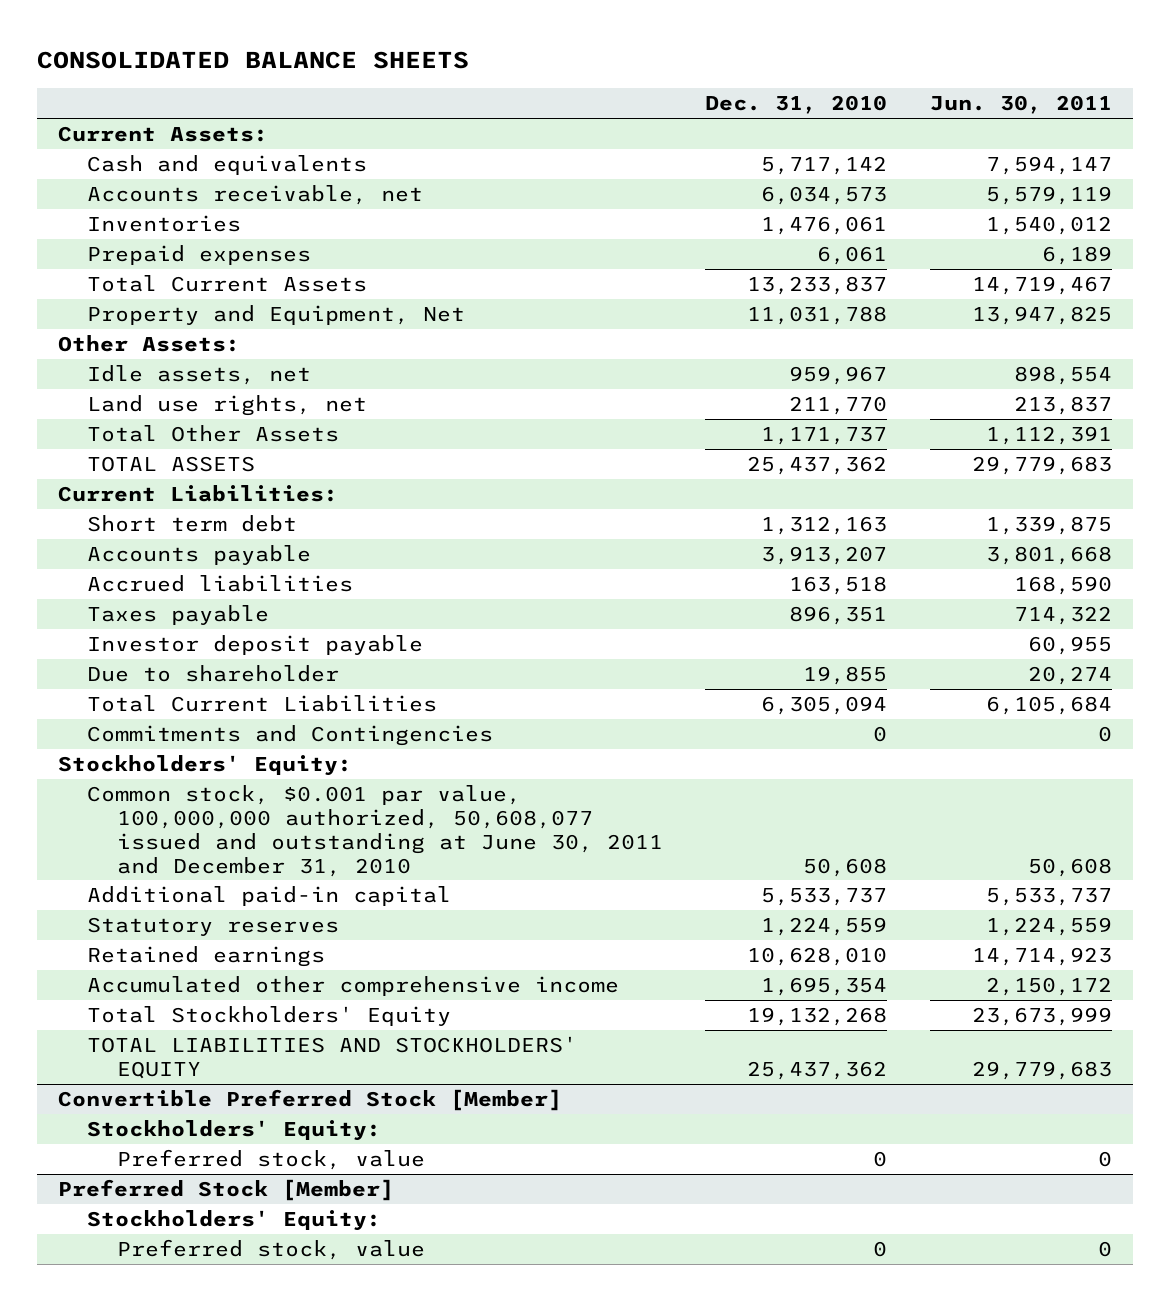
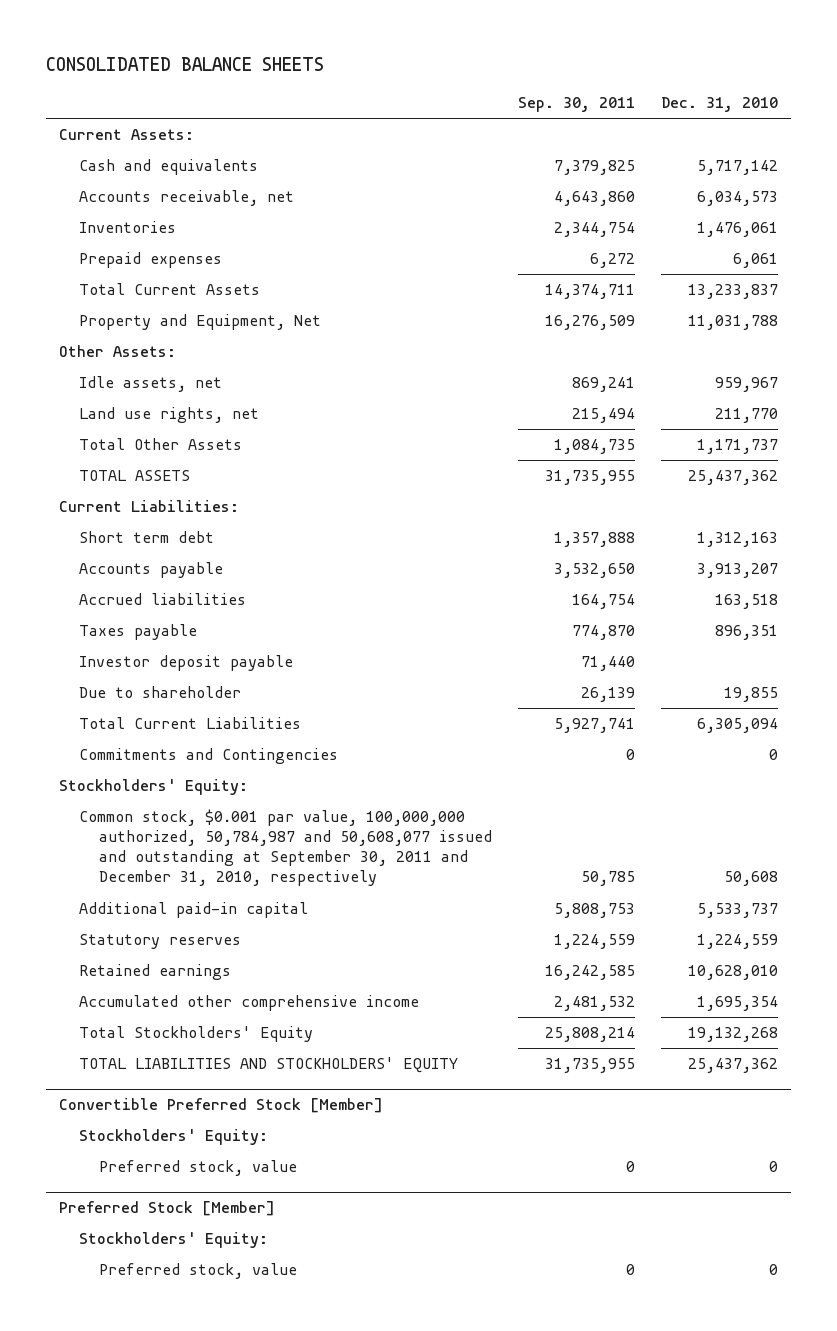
[929,95,1112,115] Jun. 30, 2011 -> none
none -> [517,96,635,112] Sep. 30, 2011
[87,784,663,877] Common stock, $0.001 par value, 100,000,000 authorized, 50,608,077 issued and outstanding at June 30, 2011 and December 31, 2010 -> [78,809,493,887] Common stock, $0.001 par value, 100,000,000 authorized, 50,784,987 and 50,608,077 issued and outstanding at September 30, 2011 and December 31, 2010, respectively

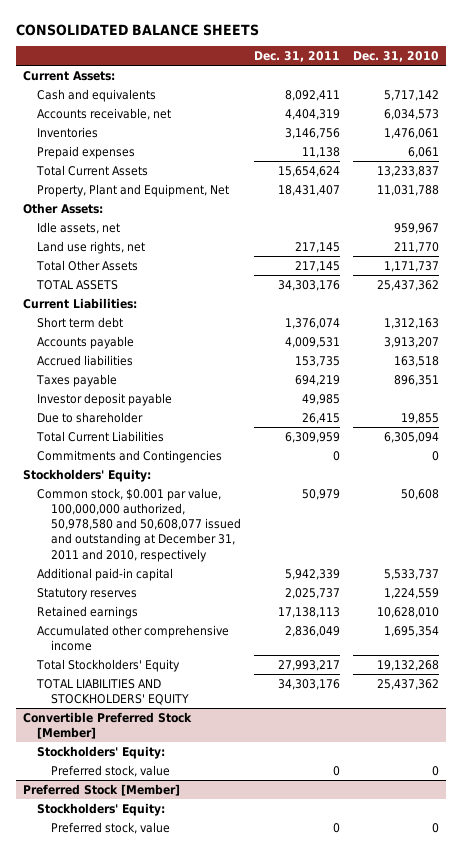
[517,96,635,112] Sep. 30, 2011 -> none
none -> [254,51,341,63] Dec. 31, 2011
[78,314,321,331] Property and Equipment, Net -> [36,183,229,197] Property, Plant and Equipment, Net
[78,809,493,887] Common stock, $0.001 par value, 100,000,000 authorized, 50,784,987 and 50,608,077 issued and outstanding at September 30, 2011 and December 31, 2010, respectively -> [36,487,241,562] Common stock, $0.001 par value, 100,000,000 authorized, 50,978,580 and 50,608,077 issued and outstanding at December 31, 2011 and 2010, respectively

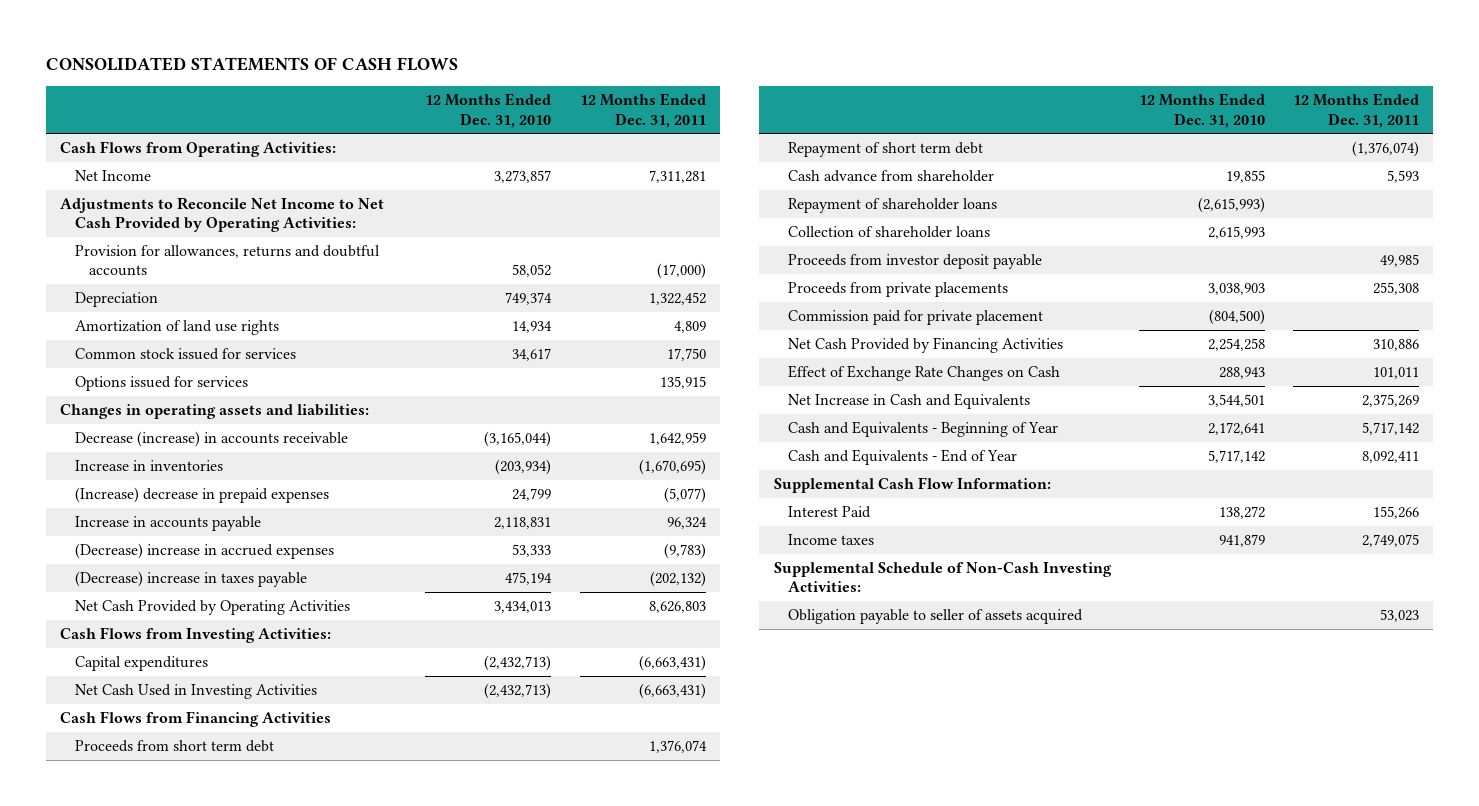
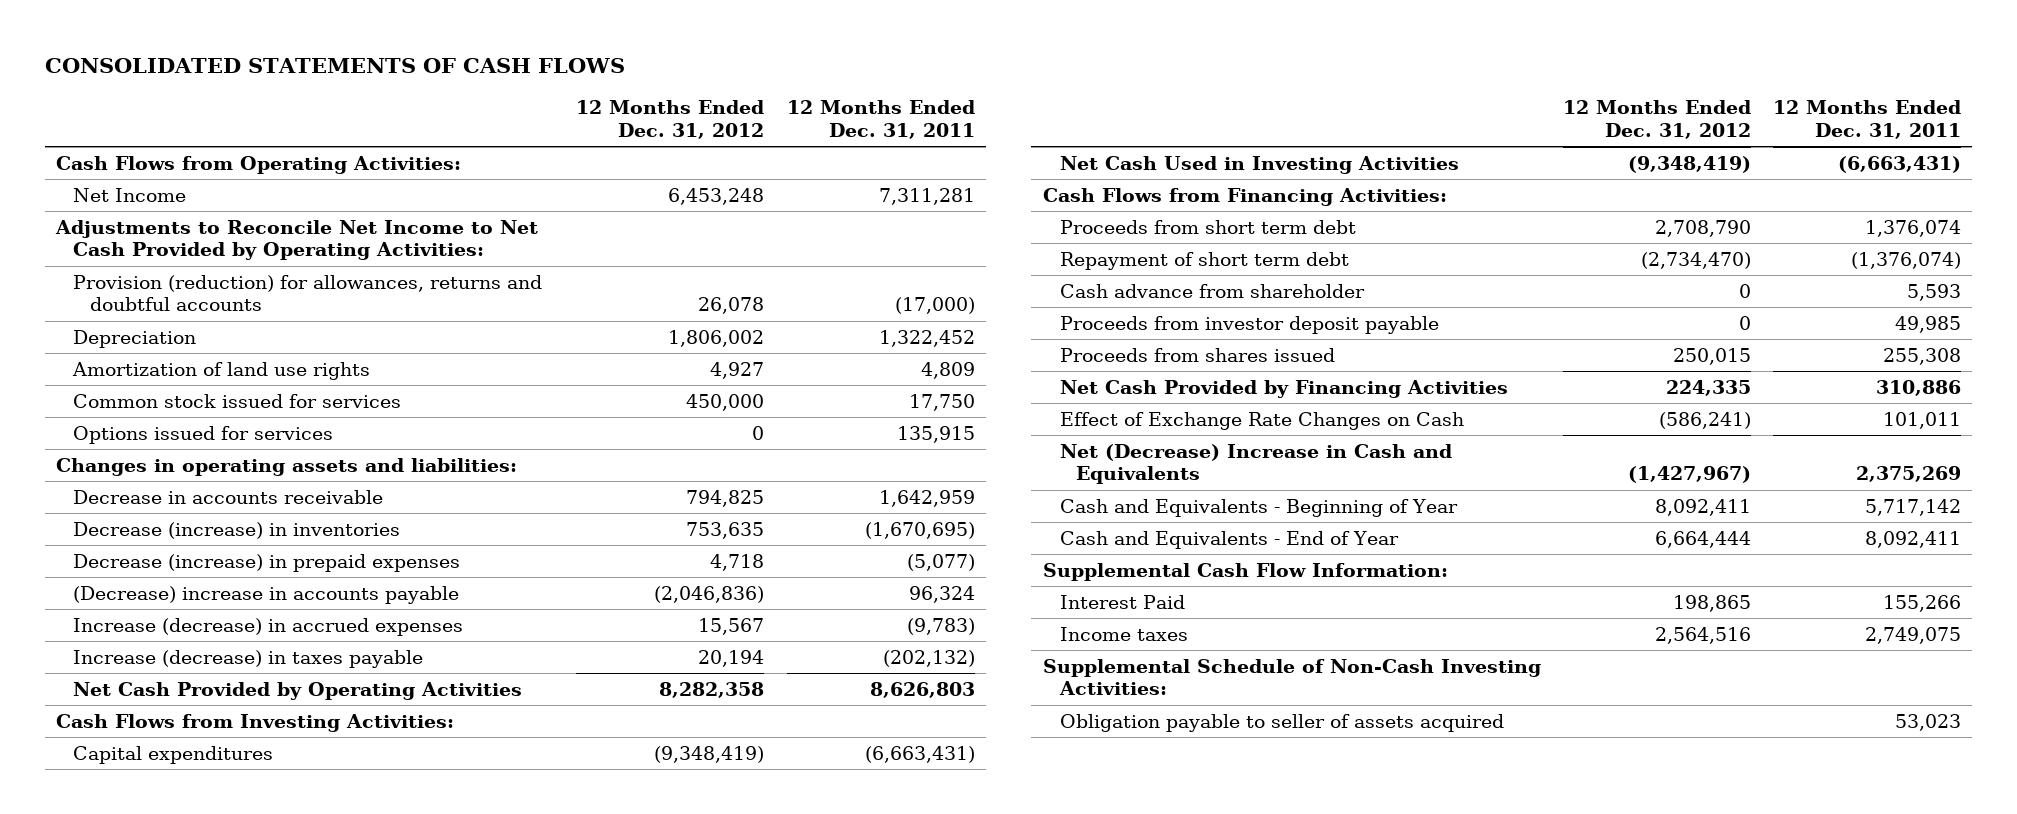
[425,93,552,128] 12 Months Ended Dec. 31, 2010 -> none
none -> [576,100,765,140] 12 Months Ended Dec. 31, 2012
[74,244,380,277] Provision for allowances, returns and doubtful accounts -> [73,274,543,312] Provision (reduction) for allowances, returns and doubtful accounts
[74,430,348,447] Decrease (increase) in accounts receivable -> [73,489,384,504] Decrease in accounts receivable
[74,459,223,471] Increase in inventories -> [73,521,401,539] Decrease (increase) in inventories
[74,486,329,503] (Increase) decrease in prepaid expenses -> [73,553,461,572] Decrease (increase) in prepaid expenses
[74,515,261,531] Increase in accounts payable -> [73,585,460,604] (Decrease) increase in accounts payable
[74,542,334,559] (Decrease) increase in accrued expenses -> [73,617,464,636] Increase (decrease) in accrued expenses
[74,570,307,587] (Decrease) increase in taxes payable -> [73,649,424,668] Increase (decrease) in taxes payable
[60,710,332,727] Cash Flows from Financing Activities -> [1042,187,1447,206] Cash Flows from Financing Activities:
[788,197,998,213] Repayment of shareholder loans -> none
[788,225,991,238] Collection of shareholder loans -> none
[788,309,1044,325] Commission paid for private placement -> none
[788,281,1009,297] Proceeds from private placements -> [1059,347,1335,362] Proceeds from shares issued
[788,392,1031,409] Net Increase in Cash and Equivalents -> [1059,443,1452,485] Net (Decrease) Increase in Cash and Equivalents

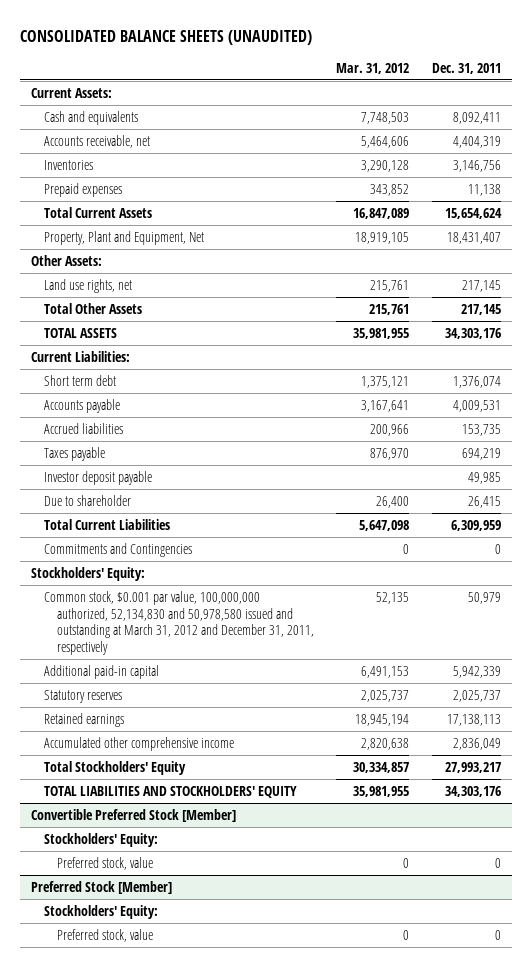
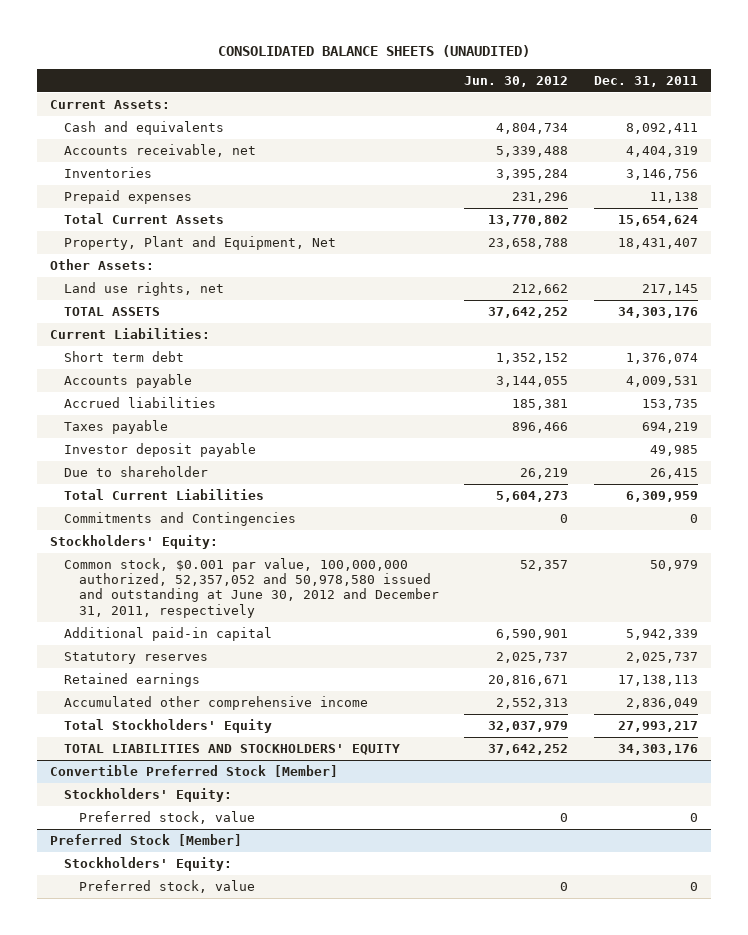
[336,62,410,74] Mar. 31, 2012 -> none
none -> [464,75,569,87] Jun. 30, 2012
[44,303,143,315] Total Other Assets -> none
[44,591,314,655] Common stock, $0.001 par value, 100,000,000 authorized, 52,134,830 and 50,978,580 issued and outstanding at March 31, 2012 and December 31, 2011, respectively -> [64,558,439,618] Common stock, $0.001 par value, 100,000,000 authorized, 52,357,052 and 50,978,580 issued and outstanding at June 30, 2012 and December 31, 2011, respectively

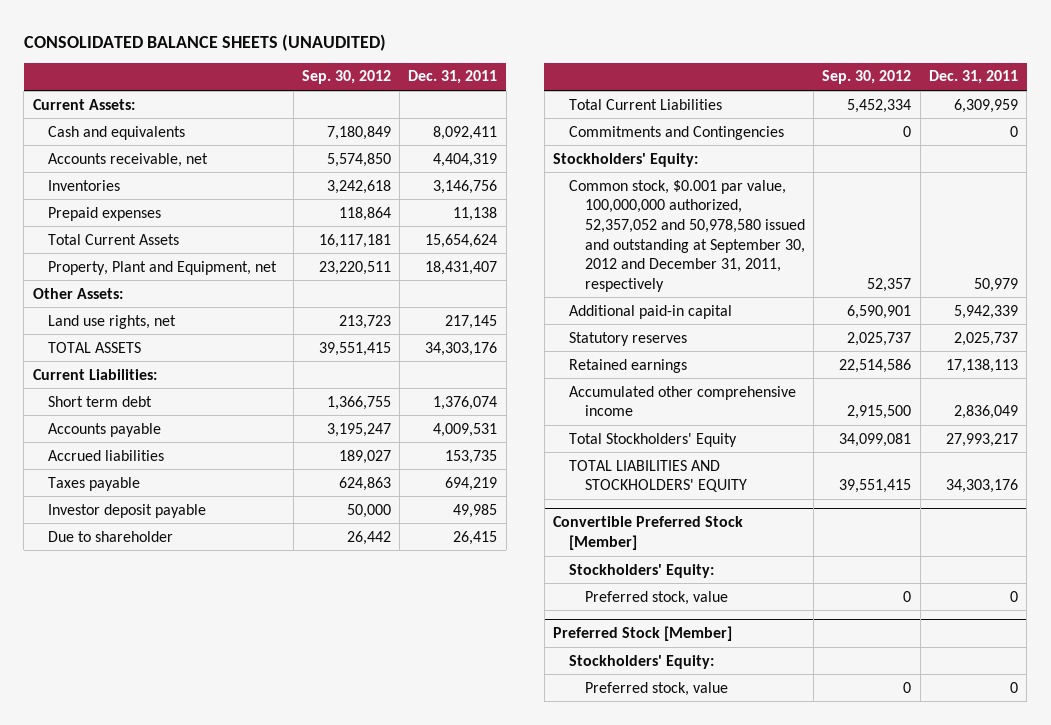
[464,75,569,87] Jun. 30, 2012 -> none
none -> [301,70,391,85] Sep. 30, 2012
[64,236,337,251] Property, Plant and Equipment, Net -> [48,260,278,275] Property, Plant and Equipment, net
[64,558,439,618] Common stock, $0.001 par value, 100,000,000 authorized, 52,357,052 and 50,978,580 issued and outstanding at June 30, 2012 and December 31, 2011, respectively -> [569,179,805,292] Common stock, $0.001 par value, 100,000,000 authorized, 52,357,052 and 50,978,580 issued and outstanding at September 30, 2012 and December 31, 2011, respectively

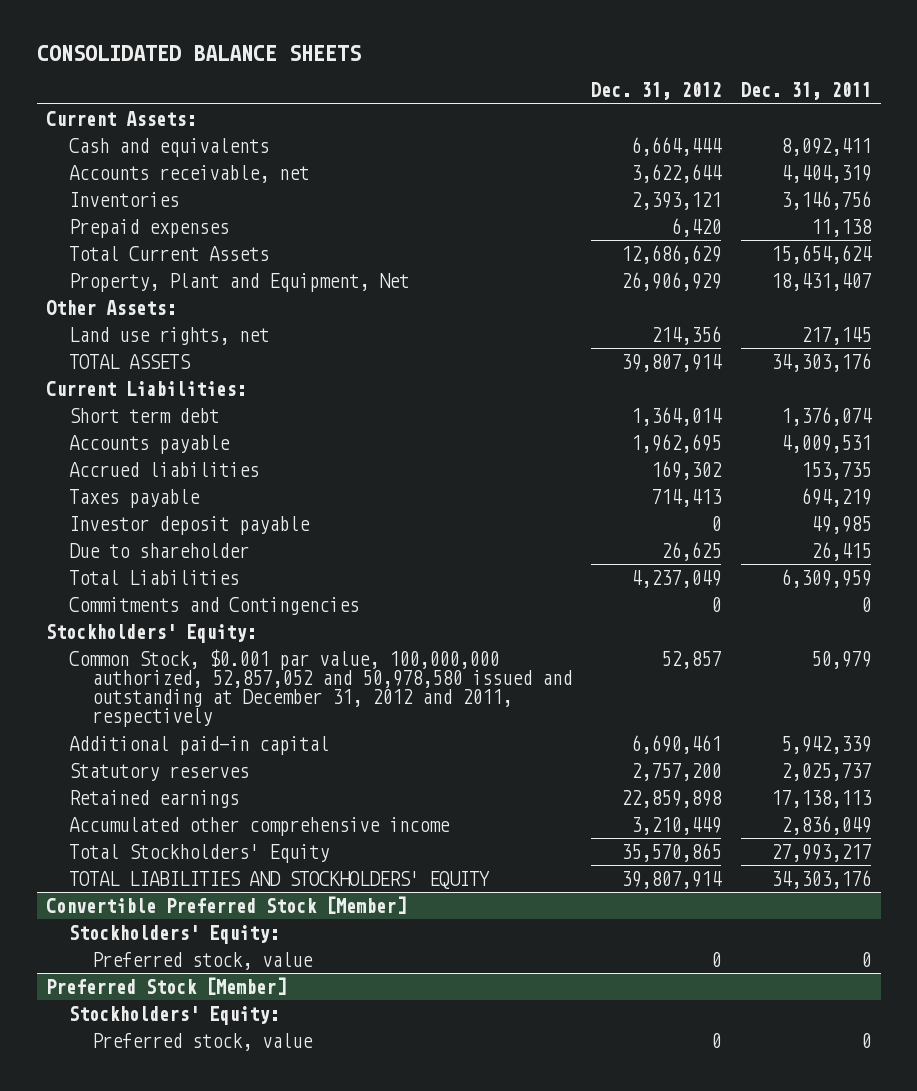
[23,33,386,51] CONSOLIDATED BALANCE SHEETS (UNAUDITED) -> [36,44,361,61] CONSOLIDATED BALANCE SHEETS
[301,70,391,85] Sep. 30, 2012 -> none
none -> [591,82,722,101] Dec. 31, 2012
[48,260,278,275] Property, Plant and Equipment, net -> [69,272,410,292] Property, Plant and Equipment, Net
[569,98,723,110] Total Current Liabilities -> [69,569,240,585] Total Liabilities
[569,179,805,292] Common stock, $0.001 par value, 100,000,000 authorized, 52,357,052 and 50,978,580 issued and outstanding at September 30, 2012 and December 31, 2011, respectively -> [69,648,572,728] Common Stock, $0.001 par value, 100,000,000 authorized, 52,857,052 and 50,978,580 issued and outstanding at December 31, 2012 and 2011, respectively

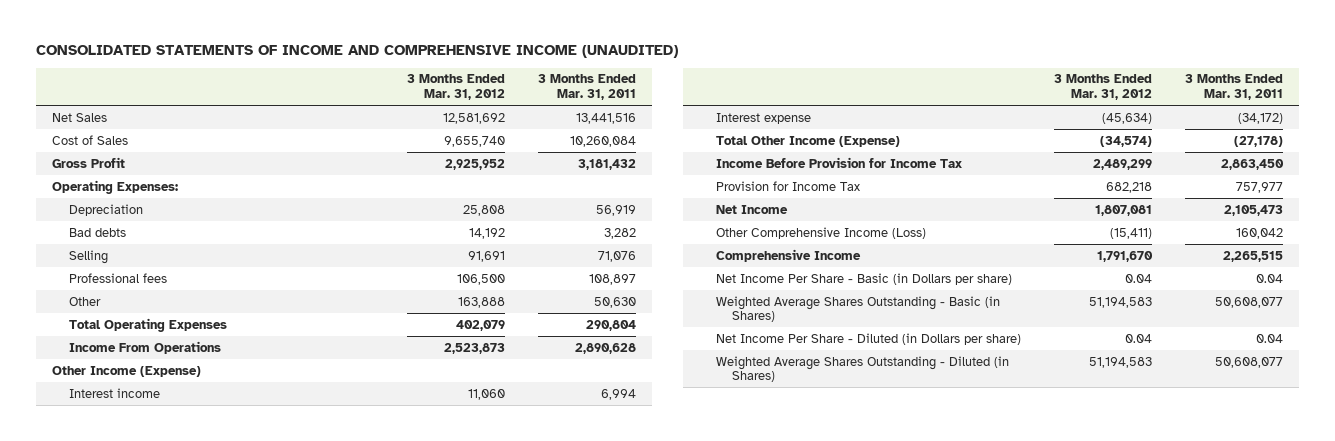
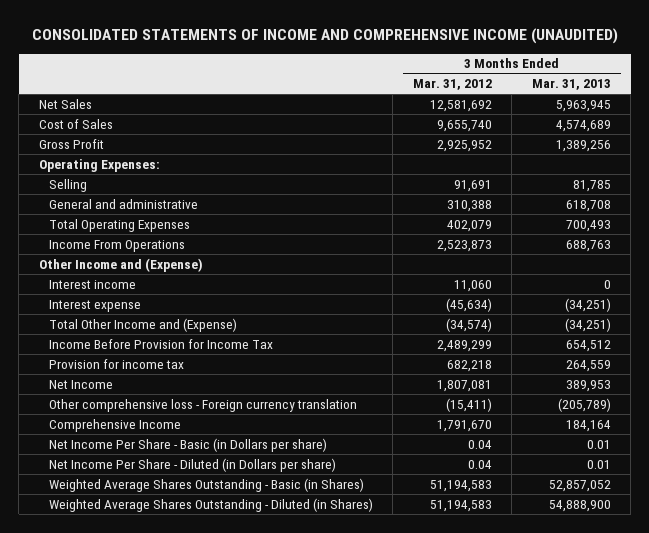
[537,74,636,100] 3 Months Ended Mar. 31, 2011 -> none
none -> [531,79,611,91] Mar. 31, 2013
[68,203,143,216] Depreciation -> none
[68,227,126,237] Bad debts -> none
[68,272,167,283] Professional fees -> none
[68,296,101,306] Other -> none
none -> [48,198,198,209] General and administrative
[52,365,202,377] Other Income (Expense) -> [38,257,203,272] Other Income and (Expense)
[715,135,900,147] Total Other Income (Expense) -> [48,317,237,332] Total Other Income and (Expense)
[715,180,860,191] Provision for Income Tax -> [48,358,184,369] Provision for income tax
[715,226,926,239] Other Comprehensive Income (Loss) -> [48,398,357,412] Other comprehensive loss - Foreign currency translation
[715,295,1000,323] Weighted Average Shares Outstanding - Basic (in Shares) -> [48,477,364,492] Weighted Average Shares Outstanding - Basic (in Shares)

